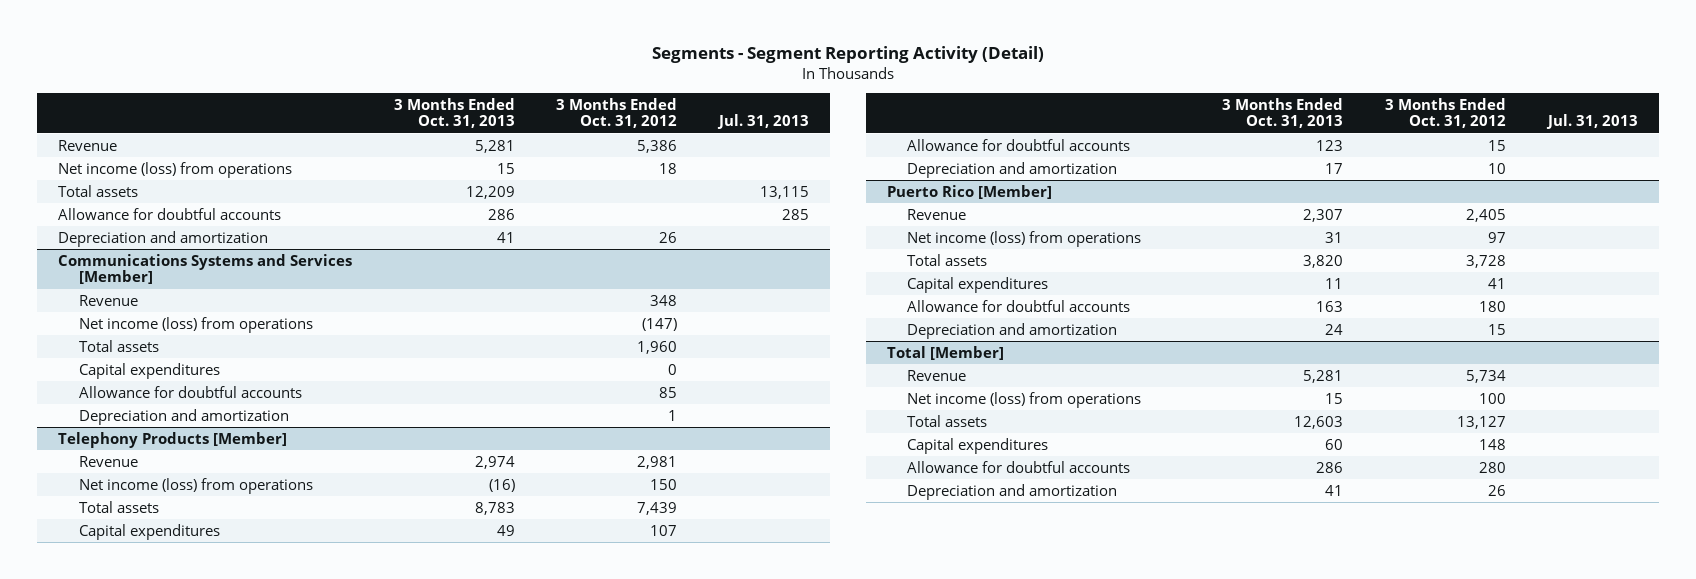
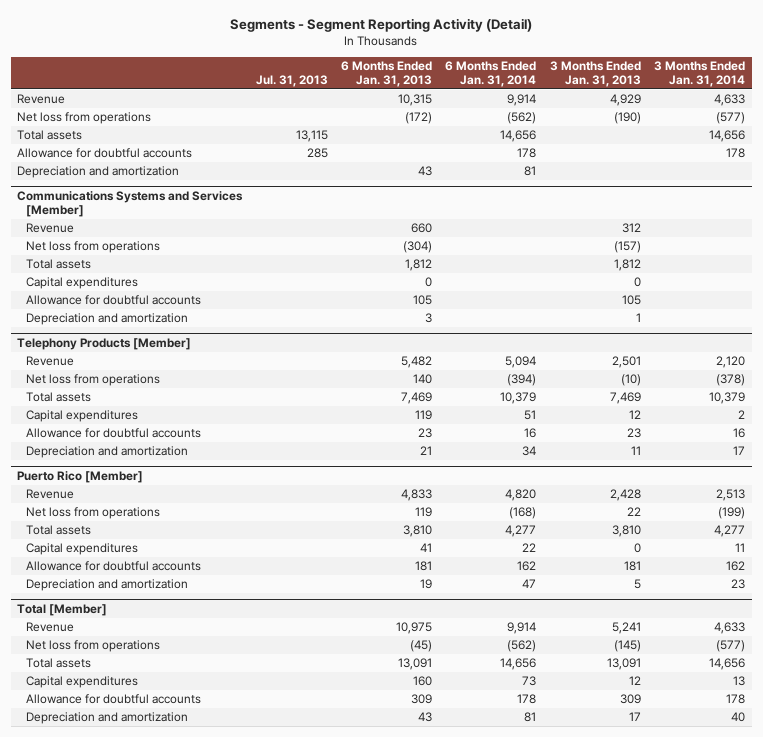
[393,97,515,129] 3 Months Ended Oct. 31, 2013 -> none
[556,97,678,129] 3 Months Ended Oct. 31, 2012 -> none
none -> [341,61,433,87] 6 Months Ended Jan. 31, 2013
none -> [445,61,537,87] 6 Months Ended Jan. 31, 2014
none -> [549,61,641,87] 3 Months Ended Jan. 31, 2013
none -> [654,61,746,87] 3 Months Ended Jan. 31, 2014
[58,161,293,178] Net income (loss) from operations -> [17,112,152,125] Net loss from operations
[78,316,313,333] Net income (loss) from operations -> [26,241,161,254] Net loss from operations
[78,477,313,494] Net income (loss) from operations -> [26,374,161,387] Net loss from operations
[907,230,1142,247] Net income (loss) from operations -> [26,507,161,520] Net loss from operations
[907,391,1142,408] Net income (loss) from operations -> [26,640,161,653] Net loss from operations

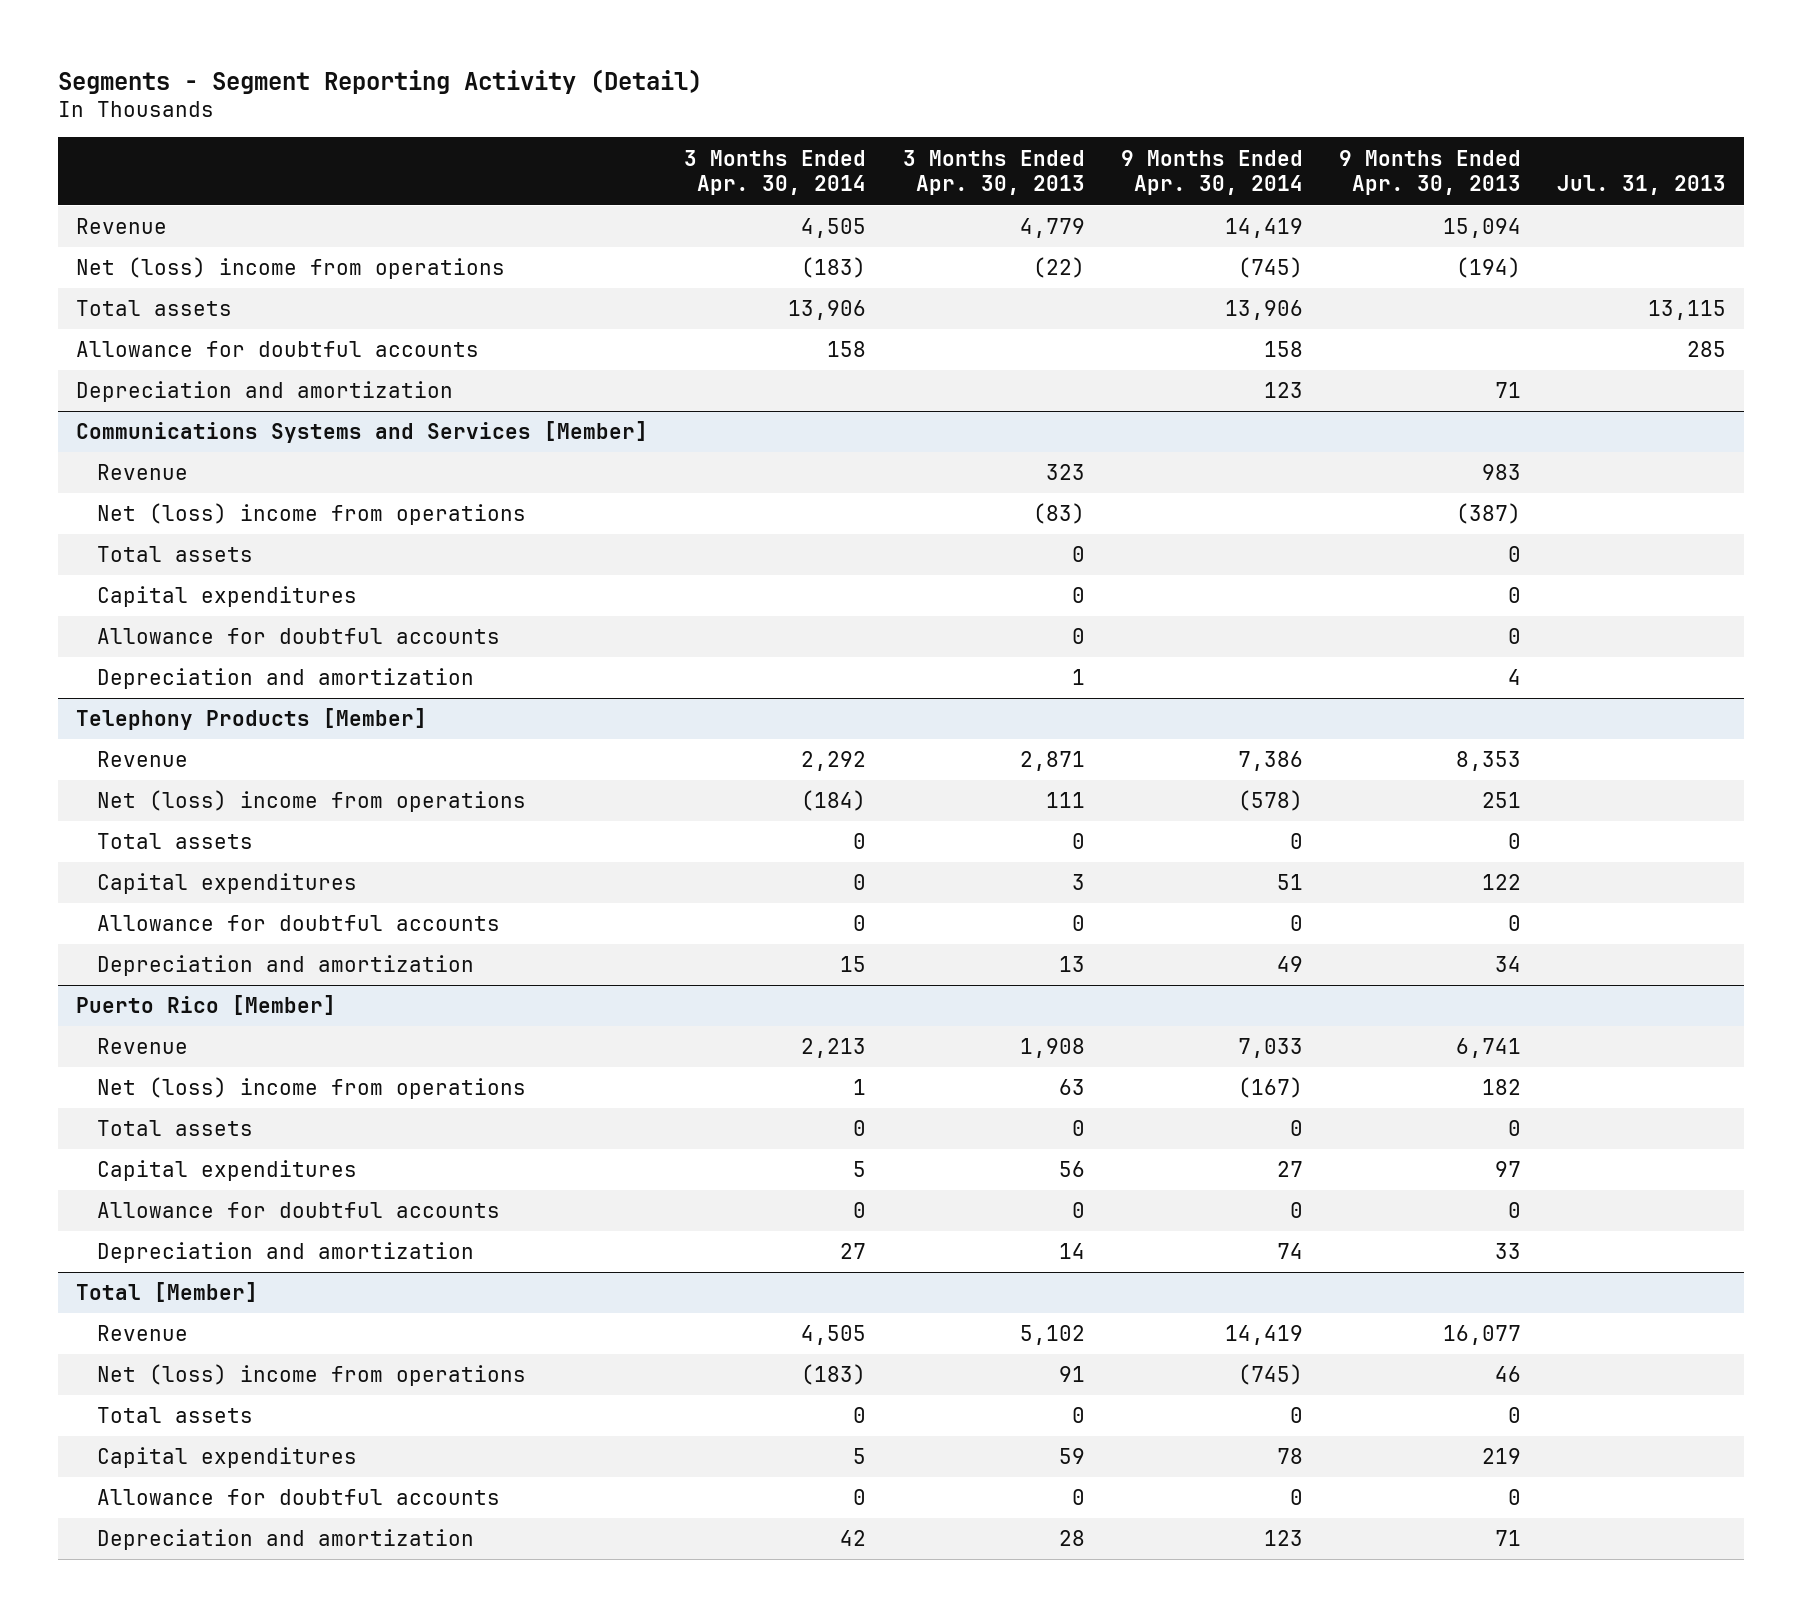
[341,61,433,87] 6 Months Ended Jan. 31, 2013 -> none
[445,61,537,87] 6 Months Ended Jan. 31, 2014 -> none
[549,61,641,87] 3 Months Ended Jan. 31, 2013 -> none
[654,61,746,87] 3 Months Ended Jan. 31, 2014 -> none
none -> [684,149,867,196] 3 Months Ended Apr. 30, 2014
none -> [902,149,1085,196] 3 Months Ended Apr. 30, 2013
none -> [1120,149,1303,196] 9 Months Ended Apr. 30, 2014
none -> [1338,149,1521,196] 9 Months Ended Apr. 30, 2013
[17,112,152,125] Net loss from operations -> [76,257,506,280] Net (loss) income from operations
[26,241,161,254] Net loss from operations -> [97,503,527,526] Net (loss) income from operations
[26,374,161,387] Net loss from operations -> [97,790,527,813] Net (loss) income from operations
[26,507,161,520] Net loss from operations -> [97,1077,527,1100] Net (loss) income from operations
[26,640,161,653] Net loss from operations -> [97,1364,527,1387] Net (loss) income from operations

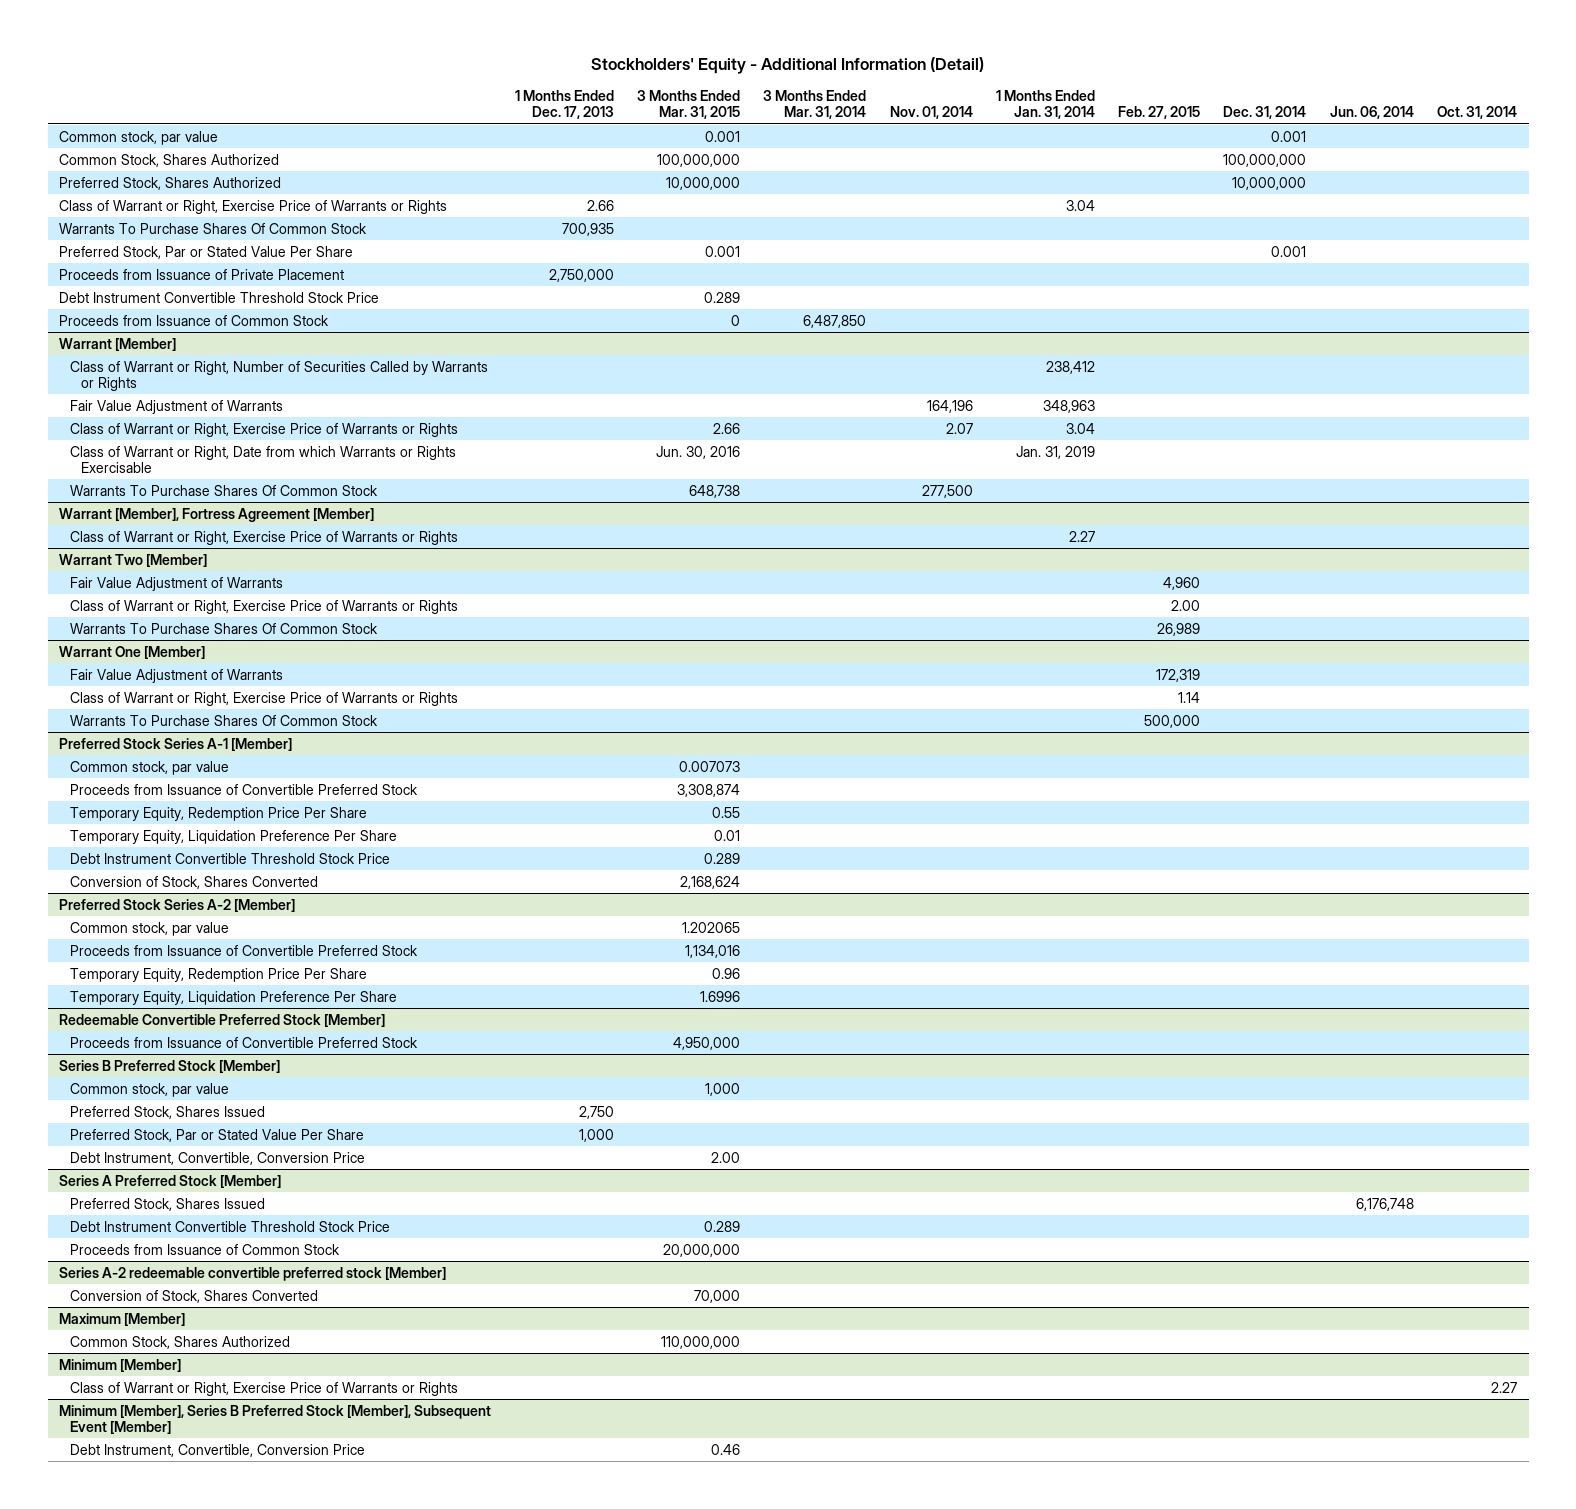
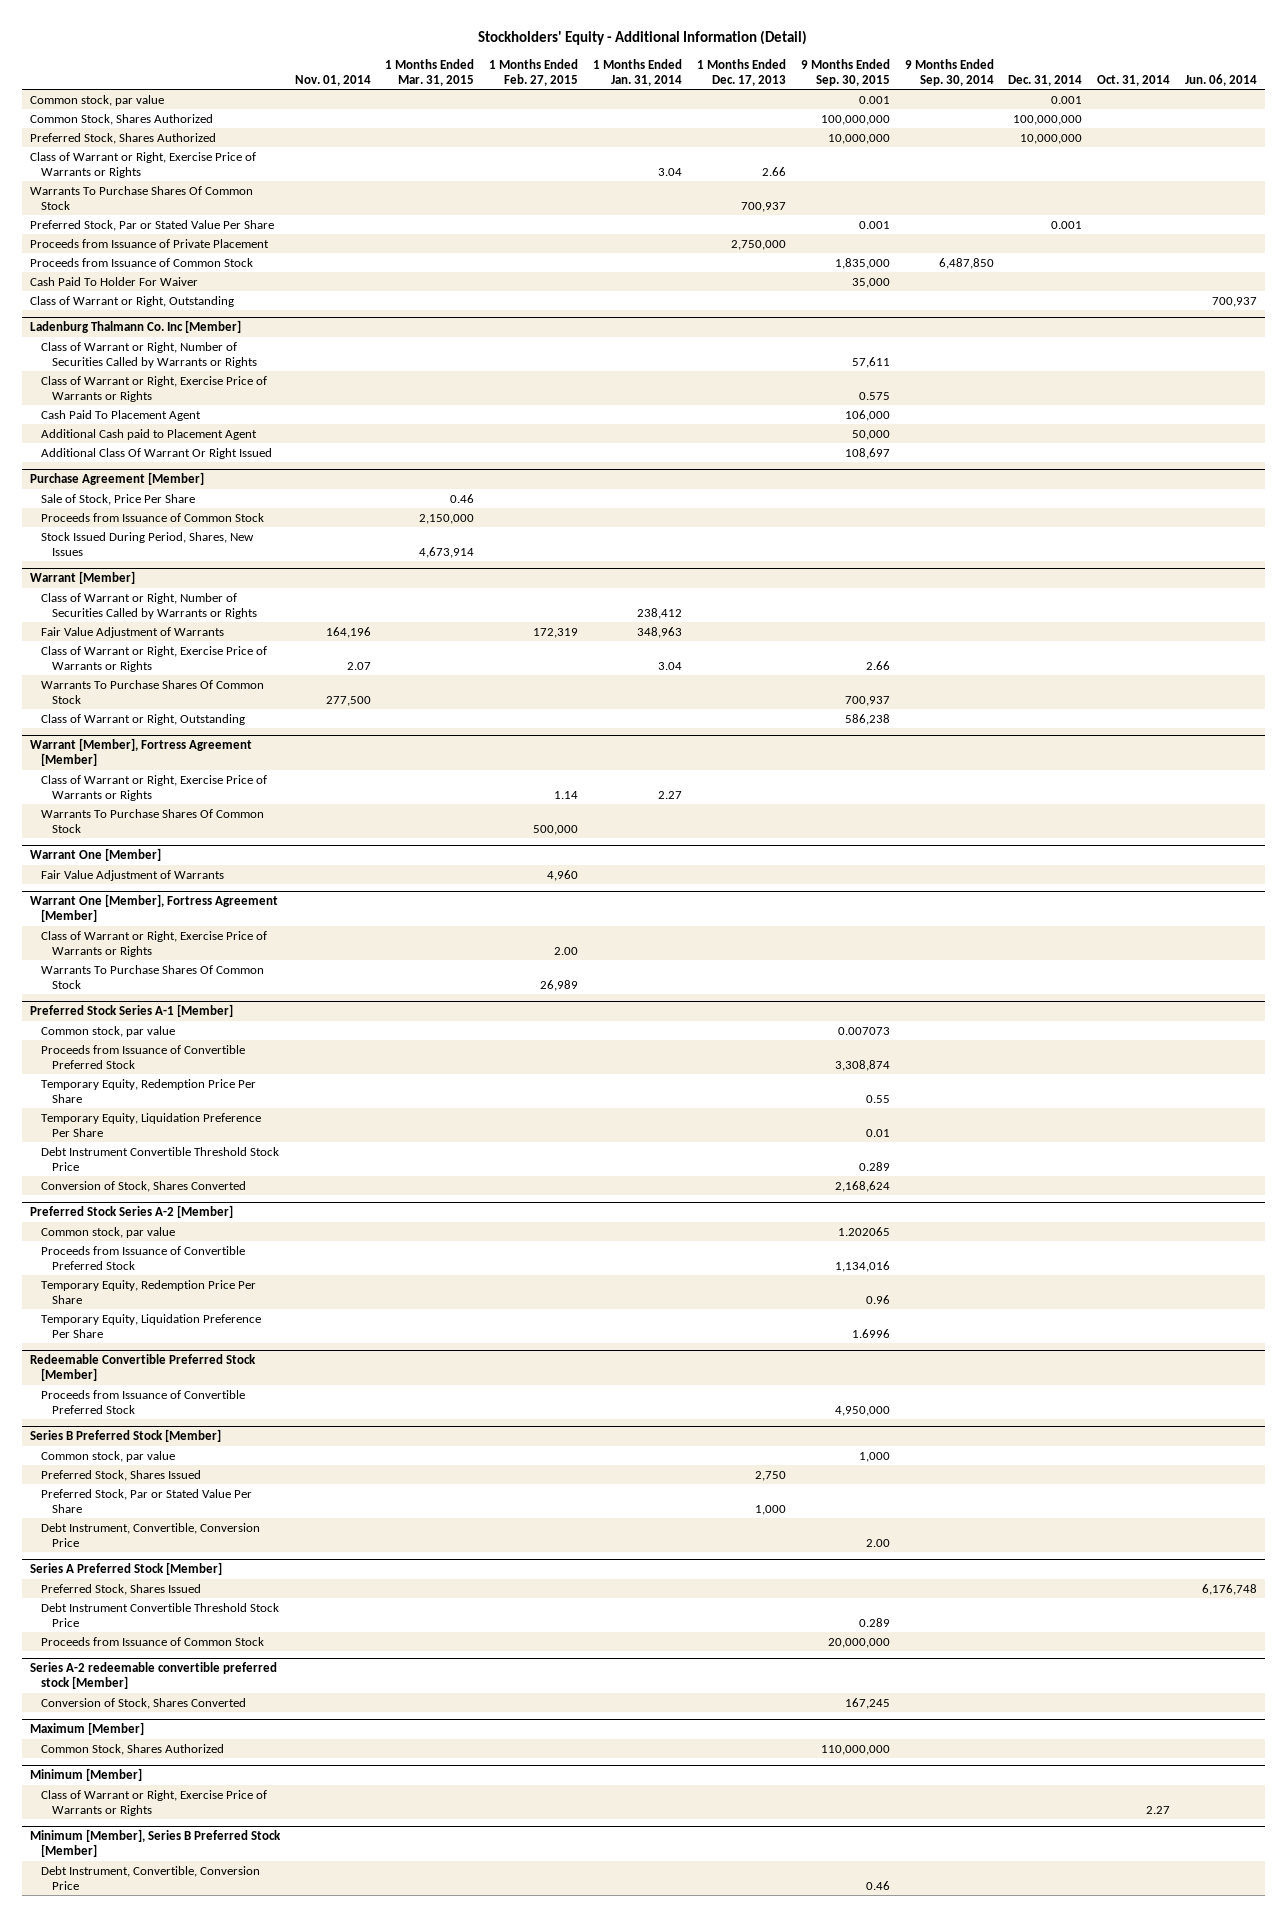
[636,89,740,120] 3 Months Ended Mar. 31, 2015 -> none
[763,89,867,120] 3 Months Ended Mar. 31, 2014 -> none
[1118,106,1201,120] Feb. 27, 2015 -> none
none -> [385,58,475,86] 1 Months Ended Mar. 31, 2015
none -> [489,58,579,86] 1 Months Ended Feb. 27, 2015
none -> [800,58,890,86] 9 Months Ended Sep. 30, 2015
none -> [904,58,994,86] 9 Months Ended Sep. 30, 2014
[561,222,614,236] 700,935 -> [740,201,786,212] 700,937
[59,291,380,303] Debt Instrument Convertible Threshold Stock Price -> none
none -> [29,276,198,286] Cash Paid To Holder For Waiver
none -> [29,295,234,307] Class of Warrant or Right, Outstanding
none -> [29,320,241,334] Ladenburg Thalmann Co. Inc [Member]
none -> [40,341,257,368] Class of Warrant or Right, Number of Securities Called by Warrants or Rights
none -> [40,375,267,402] Class of Warrant or Right, Exercise Price of Warrants or Rights
none -> [40,409,201,421] Cash Paid To Placement Agent
none -> [40,428,257,440] Additional Cash paid to Placement Agent
none -> [40,447,272,459] Additional Class Of Warrant Or Right Issued
none -> [29,472,204,486] Purchase Agreement [Member]
none -> [40,493,195,505] Sale of Stock, Price Per Share
none -> [40,512,264,522] Proceeds from Issuance of Common Stock
none -> [40,531,254,556] Stock Issued During Period, Shares, New Issues
[70,445,457,474] Class of Warrant or Right, Date from which Warrants or Rights Exercisable -> none
none -> [40,713,245,725] Class of Warrant or Right, Outstanding
[59,553,208,567] Warrant Two [Member] -> none
[70,576,284,591] Fair Value Adjustment of Warrants -> none
[70,599,459,614] Class of Warrant or Right, Exercise Price of Warrants or Rights -> none
[70,622,379,634] Warrants To Purchase Shares Of Common Stock -> none
none -> [40,808,264,833] Warrants To Purchase Shares Of Common Stock
[70,691,459,706] Class of Warrant or Right, Exercise Price of Warrants or Rights -> none
[70,714,379,726] Warrants To Purchase Shares Of Common Stock -> none
none -> [29,894,278,923] Warrant One [Member], Fortress Agreement [Member]
none -> [40,930,267,957] Class of Warrant or Right, Exercise Price of Warrants or Rights
none -> [40,964,264,989] Warrants To Purchase Shares Of Common Stock
[59,1404,492,1435] Minimum [Member], Series B Preferred Stock [Member], Subsequent Event [Member] -> [29,1829,281,1858] Minimum [Member], Series B Preferred Stock [Member]

